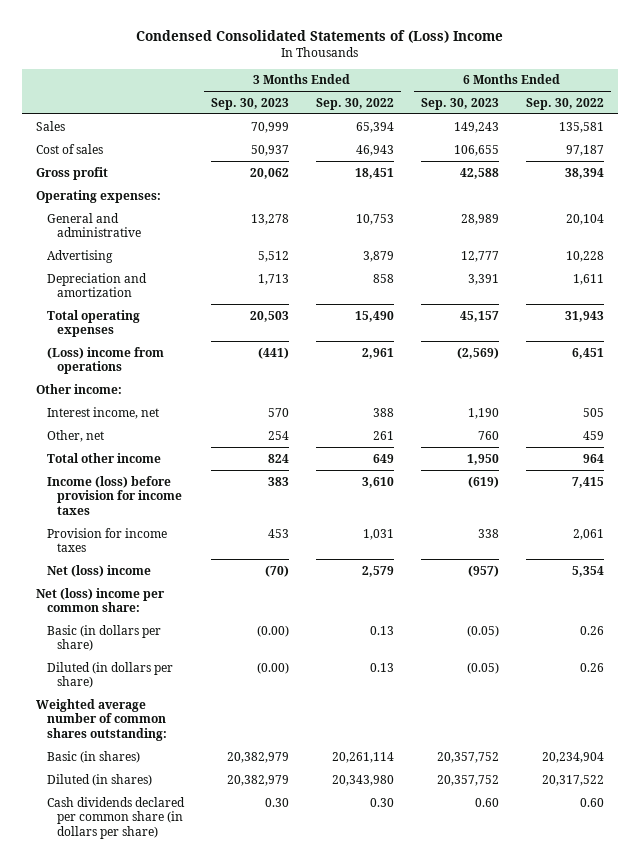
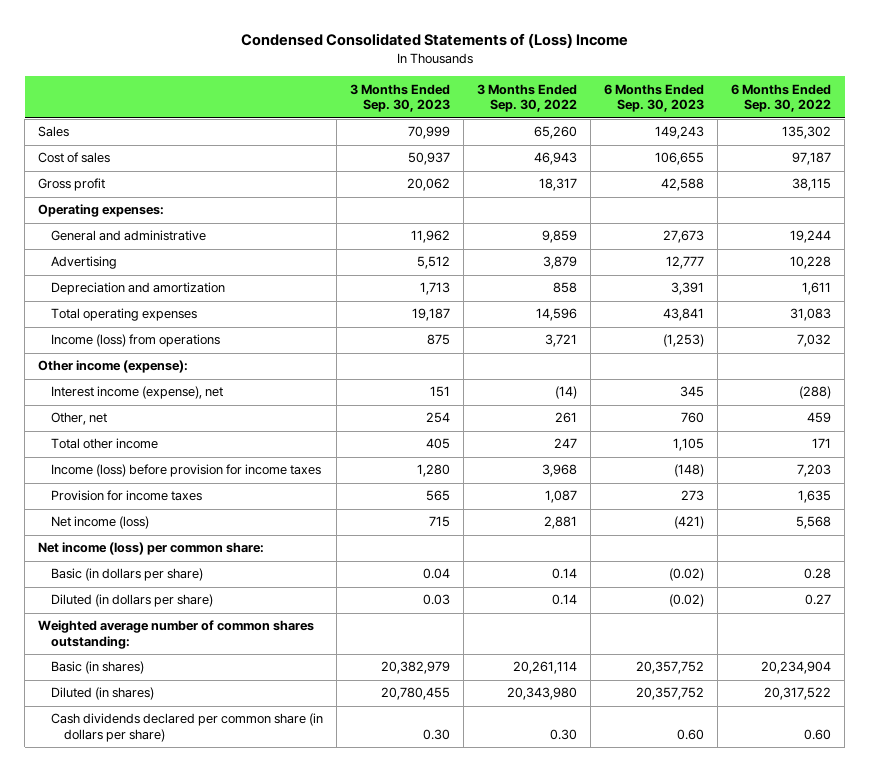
[355,121,394,133] 65,394 -> [534,126,578,140] 65,260
[559,121,605,133] 135,581 -> [782,126,832,140] 135,302
[354,167,394,179] 18,451 -> [539,178,578,192] 18,317
[565,167,605,179] 38,394 -> [792,178,832,192] 38,115
[250,213,289,225] 13,278 -> [411,230,451,244] 11,962
[355,213,394,225] 10,753 -> [542,230,578,244] 9,859
[460,213,499,225] 28,989 -> [663,230,705,244] 27,673
[566,213,605,225] 20,104 -> [790,230,832,244] 19,244
[249,310,289,322] 20,503 -> [412,308,451,322] 19,187
[354,310,394,322] 15,490 -> [536,308,578,322] 14,596
[459,310,499,322] 45,157 -> [663,308,705,322] 43,841
[565,310,605,322] 31,943 -> [790,308,832,322] 31,083
[46,346,164,375] (Loss) income from operations -> [51,334,221,348] Income (loss) from operations
[257,346,289,359] (441) -> [427,334,451,346] 875
[361,347,394,359] 2,961 -> [545,334,578,348] 3,721
[456,346,499,359] (2,569) -> [663,334,705,348] (1,253)
[572,347,605,359] 6,451 -> [797,334,832,348] 7,032
[35,383,122,394] Other income: -> [38,360,189,374] Other income (expense):
[46,406,159,419] Interest income, net -> [51,386,224,400] Interest income (expense), net
[267,407,289,417] 570 -> [430,386,451,398] 151
[372,407,394,417] 388 -> [555,386,578,400] (14)
[467,407,499,419] 1,190 -> [680,386,705,398] 345
[583,407,605,417] 505 -> [799,386,832,400] (288)
[267,453,289,463] 824 -> [426,438,451,450] 405
[372,453,394,463] 649 -> [554,438,578,449] 247
[466,453,499,465] 1,950 -> [673,438,705,452] 1,105
[583,453,605,463] 964 -> [812,438,832,449] 171
[267,476,289,486] 383 -> [417,464,451,478] 1,280
[361,476,394,488] 3,610 -> [542,464,578,478] 3,968
[467,475,499,488] (619) -> [674,464,705,478] (148)
[572,476,605,488] 7,415 -> [797,464,832,478] 7,203
[267,528,289,538] 453 -> [426,490,451,502] 565
[362,528,394,540] 1,031 -> [545,490,578,504] 1,087
[477,528,499,538] 338 -> [681,490,705,502] 273
[573,528,605,540] 2,061 -> [798,490,832,504] 1,635
[46,564,151,577] Net (loss) income -> [51,516,150,530] Net income (loss)
[264,564,289,577] (70) -> [429,516,451,528] 715
[361,565,394,577] 2,579 -> [544,516,578,530] 2,881
[467,564,499,577] (957) -> [674,516,705,530] (421)
[572,565,605,577] 5,354 -> [796,516,832,530] 5,568
[35,587,165,613] Net (loss) income per common share: -> [38,542,265,556] Net income (loss) per common share:
[256,624,289,637] (0.00) -> [423,568,451,580] 0.04
[369,625,394,635] 0.13 -> [552,568,578,580] 0.14
[466,624,499,637] (0.05) -> [669,568,705,582] (0.02)
[580,625,605,635] 0.26 -> [804,568,832,580] 0.28
[256,661,289,674] (0.00) -> [423,594,451,606] 0.03
[369,662,394,672] 0.13 -> [552,594,578,606] 0.14
[466,661,499,674] (0.05) -> [669,594,705,608] (0.02)
[580,662,605,672] 0.26 -> [805,594,832,606] 0.27
[226,774,289,786] 20,382,979 -> [381,687,451,701] 20,780,455

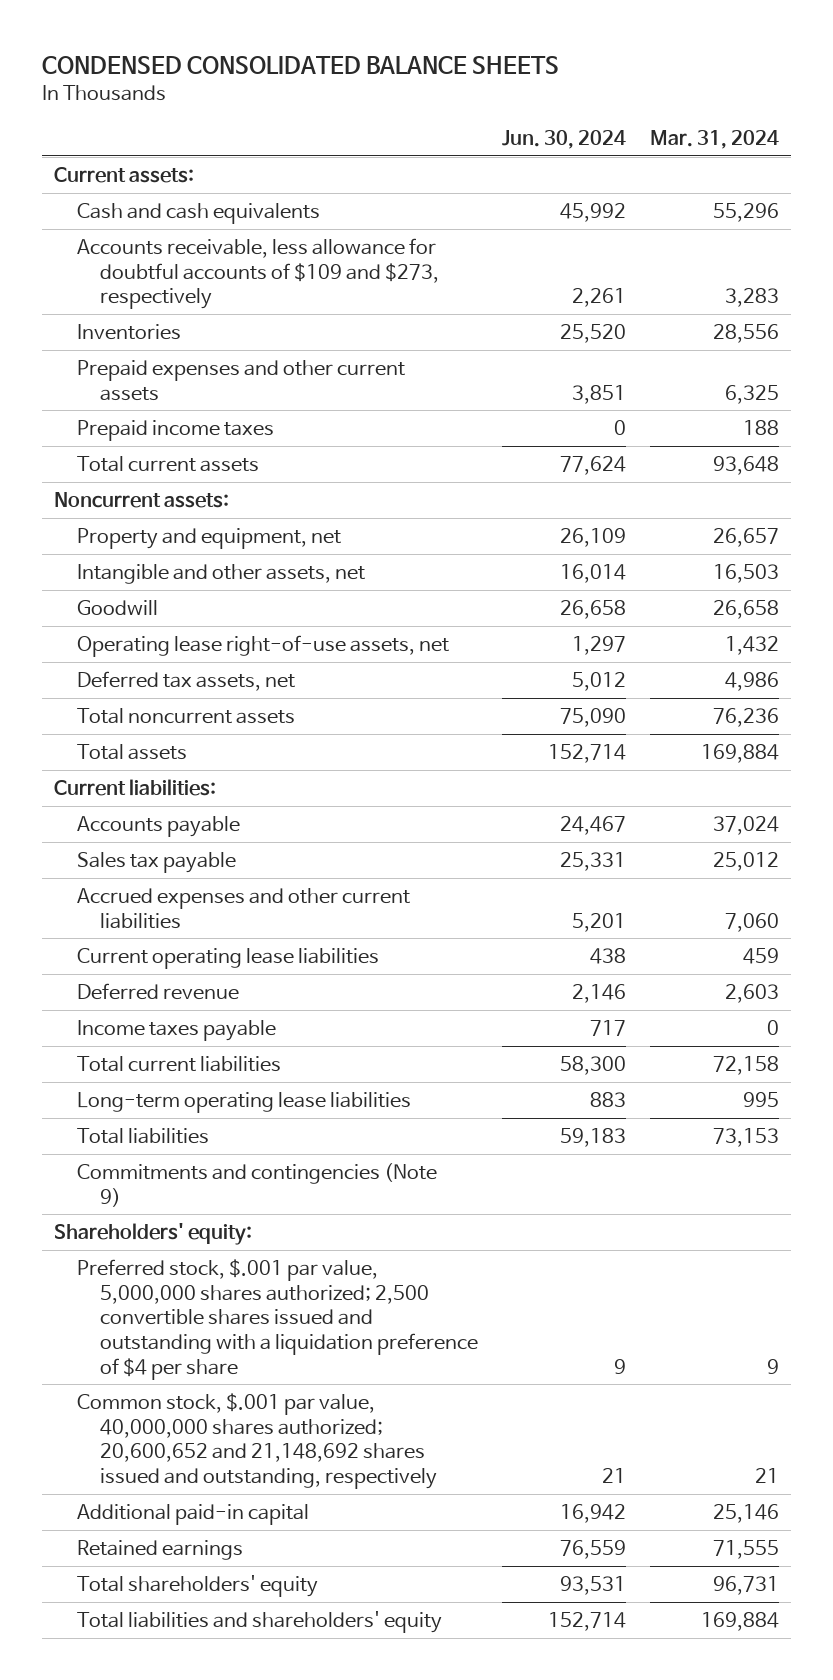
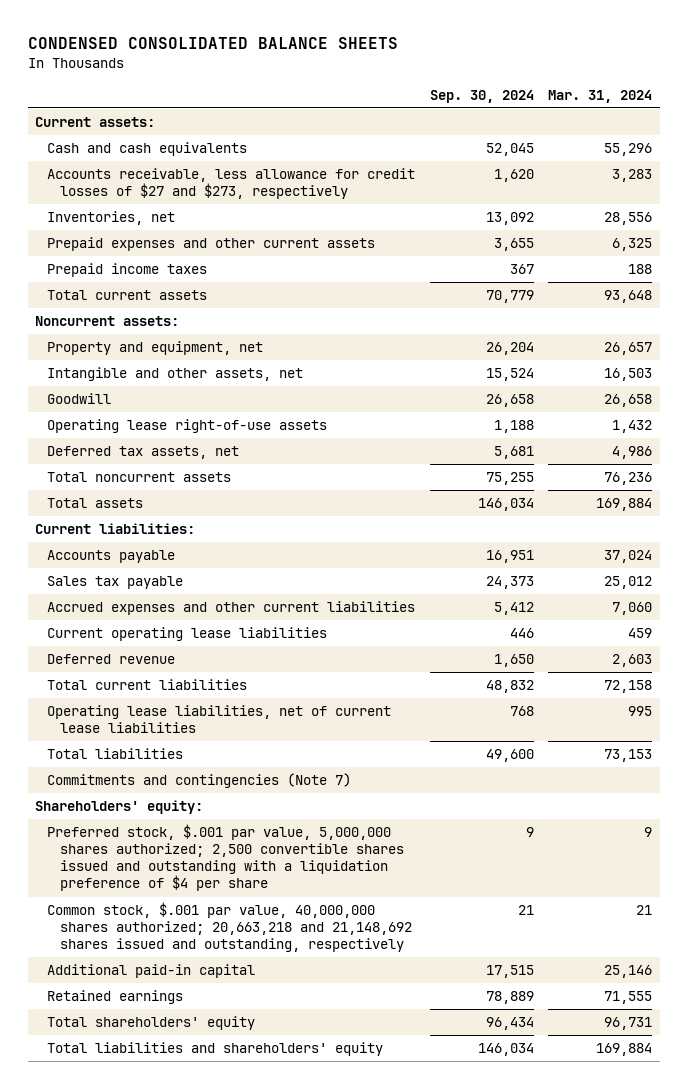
[501,129,626,149] Jun. 30, 2024 -> none
none -> [429,89,534,103] Sep. 30, 2024
[77,238,440,310] Accounts receivable, less allowance for doubtful accounts of $109 and $273, respectively -> [47,168,416,200] Accounts receivable, less allowance for credit losses of $27 and $273, respectively
[77,324,182,341] Inventories -> [47,211,176,226] Inventories, net
[77,635,450,658] Operating lease right-of-use assets, net -> [47,419,328,434] Operating lease right-of-use assets
[77,1020,277,1042] Income taxes payable -> none
[77,1092,412,1114] Long-term operating lease liabilities -> [47,705,392,734] Operating lease liabilities, net of current lease liabilities
[77,1163,438,1207] Commitments and contingencies (Note 9) -> [47,773,352,789] Commitments and contingencies (Note 7)
[77,1393,438,1490] Common stock, $.001 par value, 40,000,000 shares authorized; 20,600,652 and 21,148,692 shares issued and outstanding, respectively -> [47,902,412,953] Common stock, $.001 par value, 40,000,000 shares authorized; 20,663,218 and 21,148,692 shares issued and outstanding, respectively

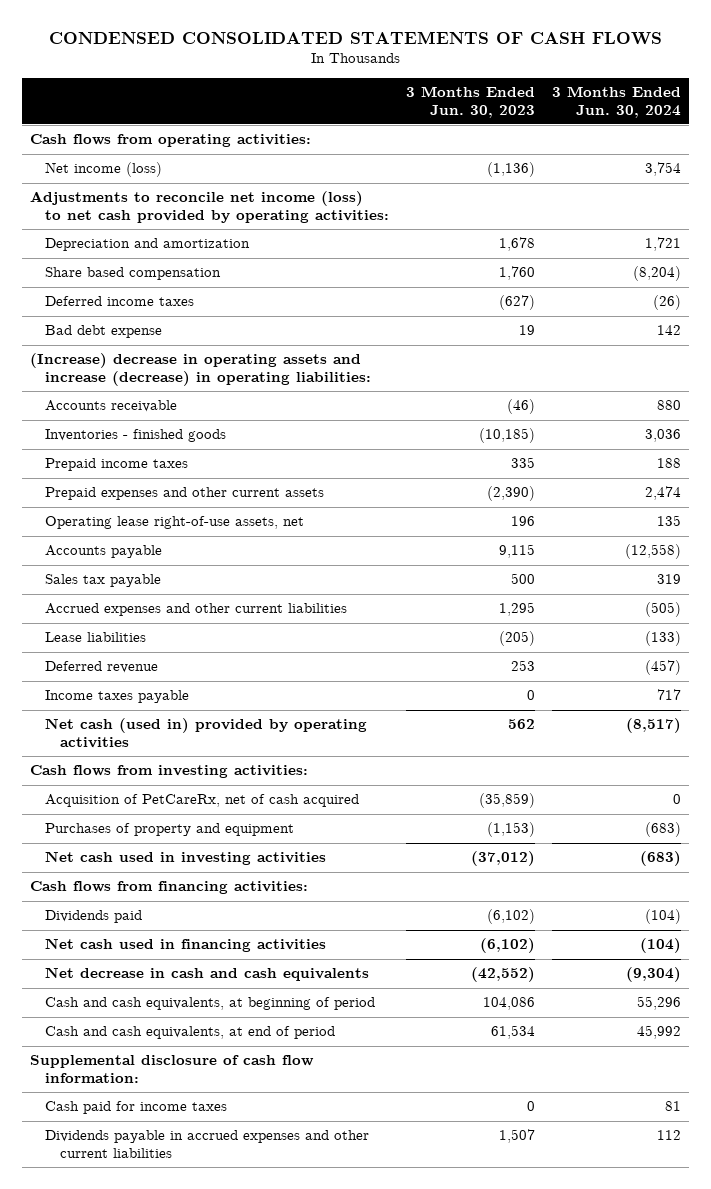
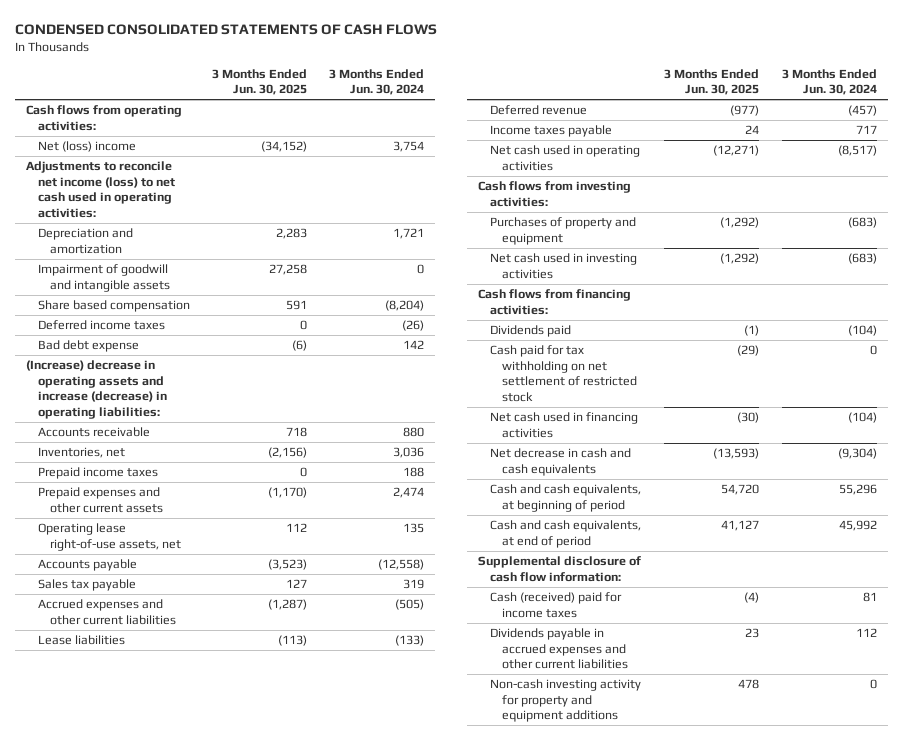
[406,85,536,118] 3 Months Ended Jun. 30, 2023 -> none
none -> [212,68,308,96] 3 Months Ended Jun. 30, 2025
[45,162,163,178] Net income (loss) -> [37,141,136,153] Net (loss) income
[30,191,390,223] Adjustments to reconcile net income (loss) to net cash provided by operating activities: -> [25,161,175,218] Adjustments to reconcile net income (loss) to net cash used in operating activities:
none -> [37,264,171,292] Impairment of goodwill and intangible assets
[45,429,227,443] Inventories - finished goods -> [37,447,125,459] Inventories, net
[45,718,368,748] Net cash (used in) provided by operating activities -> [490,145,641,171] Net cash used in operating activities
[45,794,360,808] Acquisition of PetCareRx, net of cash acquired -> none
none -> [490,345,638,402] Cash paid for tax withholding on net settlement of restricted stock
[45,1101,228,1115] Cash paid for income taxes -> [490,592,623,618] Cash (received) paid for income taxes
none -> [490,679,642,723] Non-cash investing activity for property and equipment additions

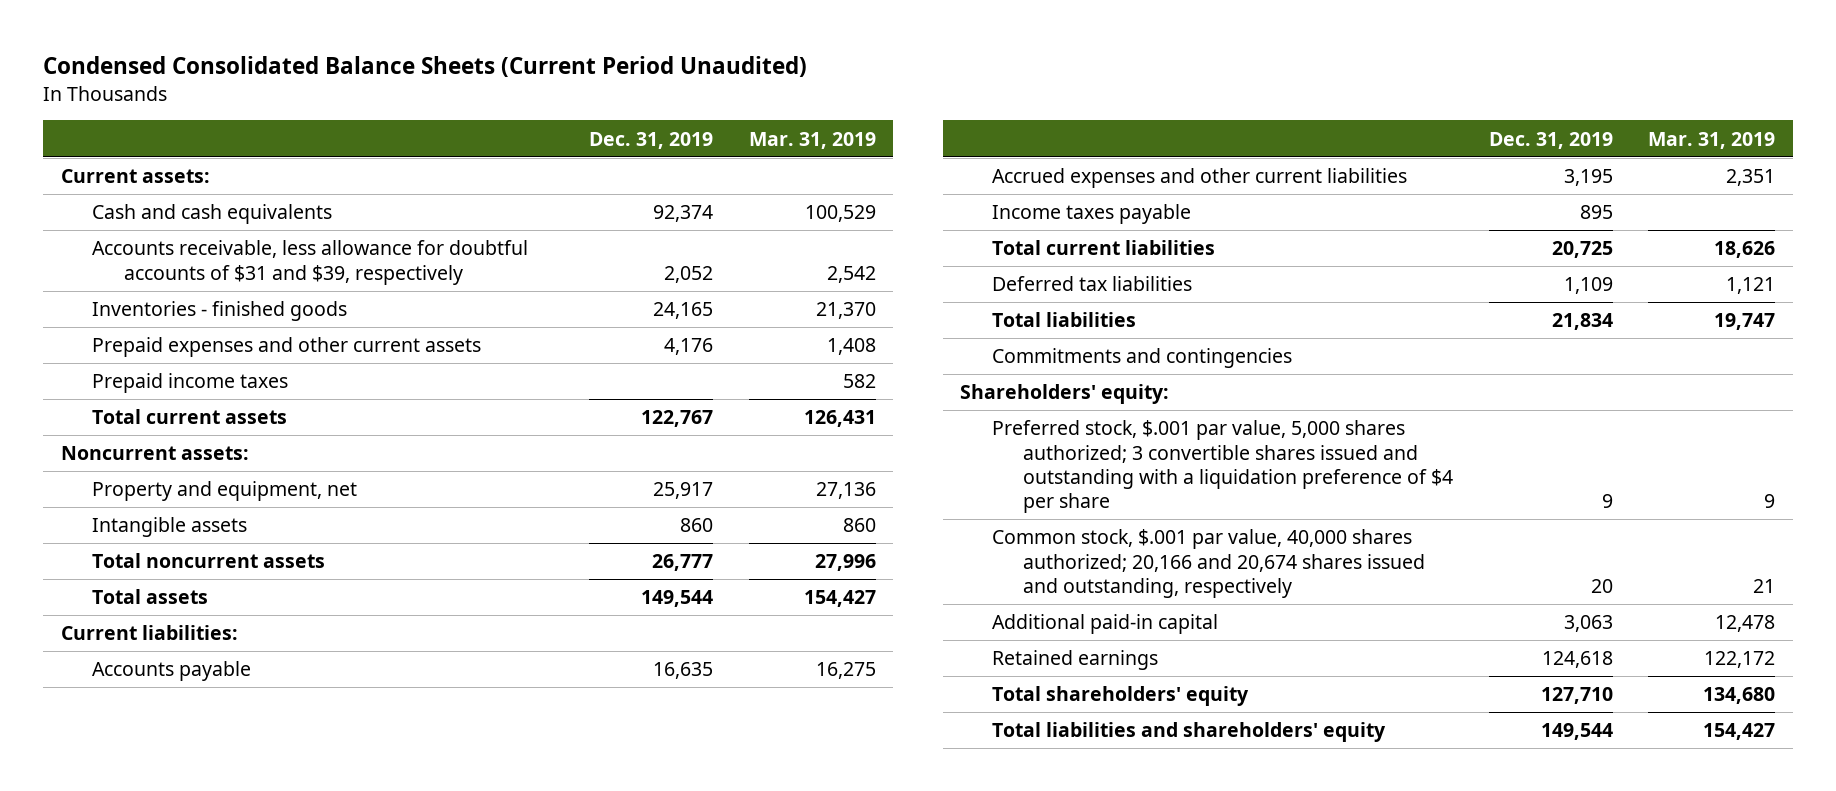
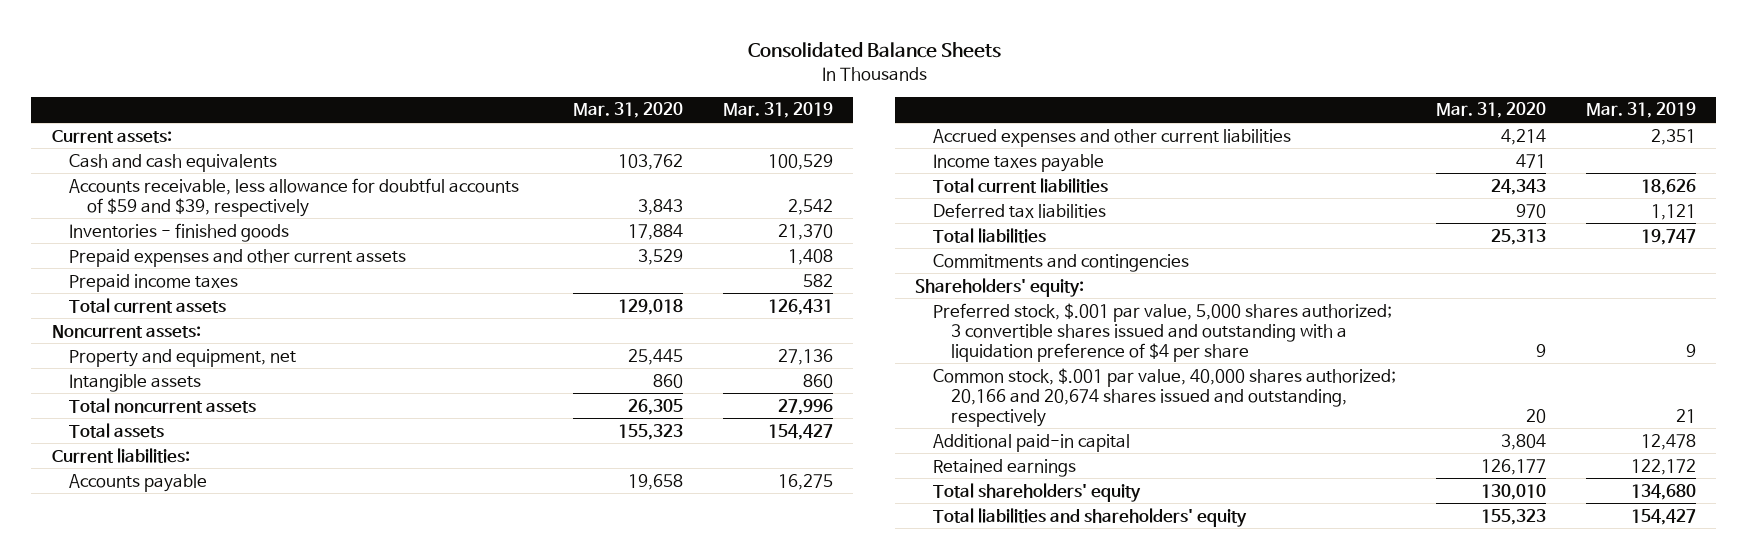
[43,55,808,77] Condensed Consolidated Balance Sheets (Current Period Unaudited) -> [747,42,1001,59] Consolidated Balance Sheets
[589,131,714,149] Dec. 31, 2019 -> none
none -> [572,102,683,119] Mar. 31, 2020
[92,240,529,285] Accounts receivable, less allowance for doubtful accounts of $31 and $39, respectively -> [69,177,520,217] Accounts receivable, less allowance for doubtful accounts of $59 and $39, respectively

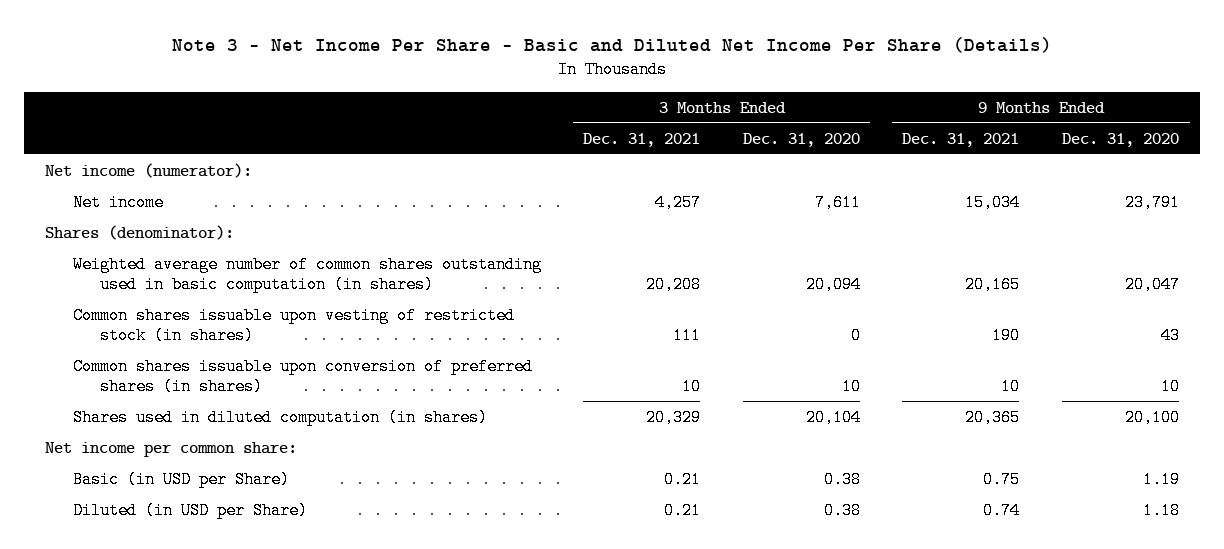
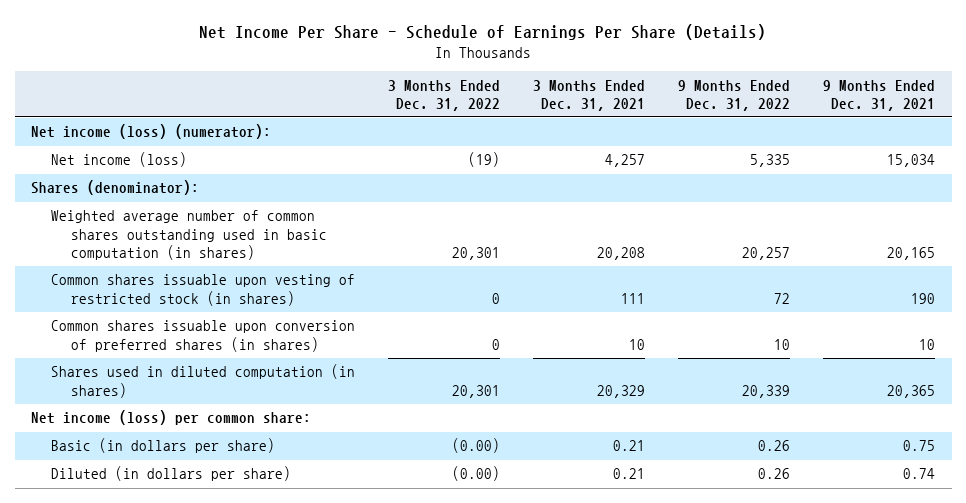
[171,36,1052,53] Note 3 - Net Income Per Share - Basic and Diluted Net Income Per Share (Details) -> [199,24,767,41] Net Income Per Share - Schedule of Earnings Per Share (Details)
[742,132,860,147] Dec. 31, 2020 -> none
[1061,132,1179,147] Dec. 31, 2020 -> none
none -> [388,79,501,111] 3 Months Ended Dec. 31, 2022
none -> [678,79,791,111] 9 Months Ended Dec. 31, 2022
[44,162,252,178] Net income (numerator): -> [31,124,272,140] Net income (loss) (numerator):
[72,193,164,211] Net income -> [51,152,188,168] Net income (loss)
[44,441,297,457] Net income per common share: -> [31,410,312,426] Net income (loss) per common share:
[72,470,290,488] Basic (in USD per Share) -> [51,438,276,454] Basic (in dollars per share)
[72,501,308,519] Diluted (in USD per Share) -> [51,466,292,482] Diluted (in dollars per share)

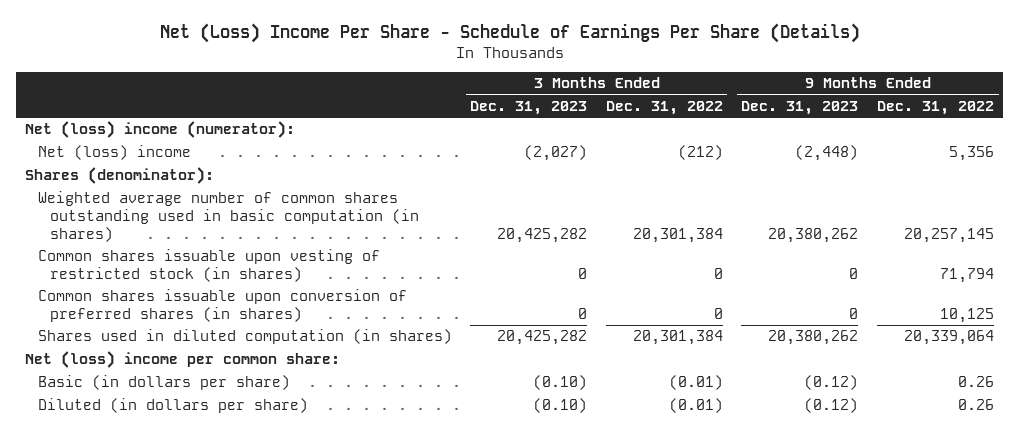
[199,24,767,41] Net Income Per Share - Schedule of Earnings Per Share (Details) -> [159,23,860,44] Net (Loss) Income Per Share - Schedule of Earnings Per Share (Details)
[533,79,646,111] 3 Months Ended Dec. 31, 2021 -> none
[823,79,936,111] 9 Months Ended Dec. 31, 2021 -> none
none -> [470,101,588,116] Dec. 31, 2023
none -> [741,101,859,116] Dec. 31, 2023
[31,124,272,140] Net income (loss) (numerator): -> [25,121,296,139] Net (loss) income (numerator):
[51,152,188,168] Net income (loss) -> [37,145,191,161] Net (loss) income
[468,152,501,168] (19) -> [677,145,723,161] (212)
[750,154,791,168] 5,335 -> [949,146,995,162] 5,356
[452,246,501,260] 20,301 -> [632,228,723,244] 20,301,384
[742,246,791,260] 20,257 -> [904,228,995,244] 20,257,145
[774,292,791,304] 72 -> [940,268,995,284] 71,794
[774,338,791,350] 10 -> [940,308,995,324] 10,125
[452,384,501,398] 20,301 -> [632,330,723,346] 20,301,384
[742,384,791,398] 20,339 -> [904,330,995,346] 20,339,064
[31,410,312,426] Net income (loss) per common share: -> [25,351,341,369] Net (loss) income per common share:
[452,438,501,454] (0.00) -> [668,375,723,391] (0.01)
[452,466,501,482] (0.00) -> [668,398,723,414] (0.01)

